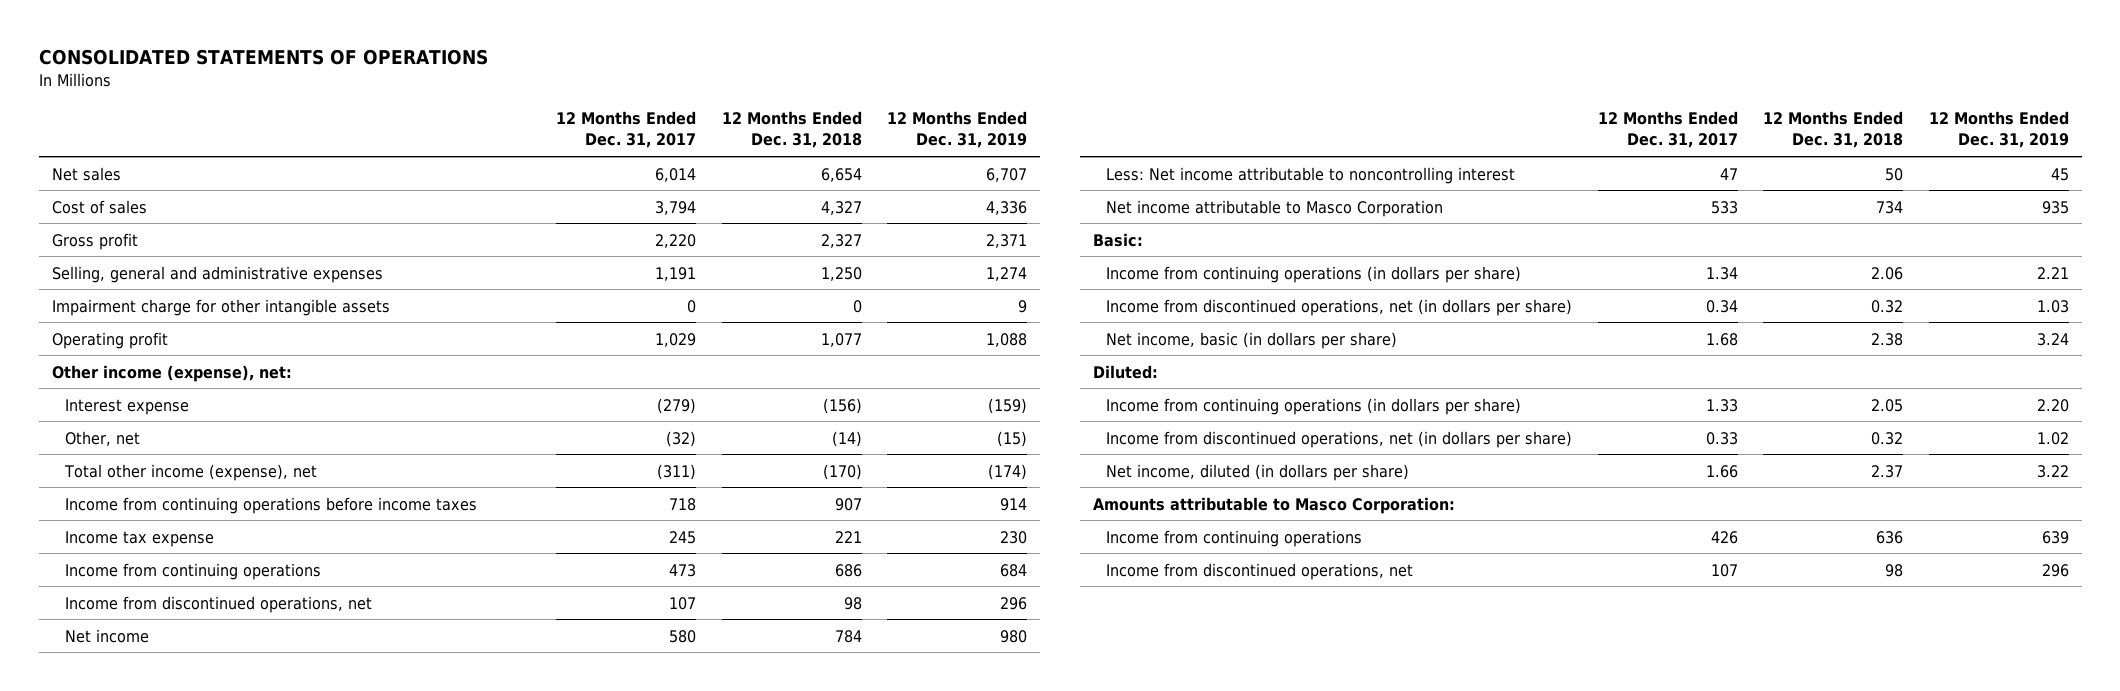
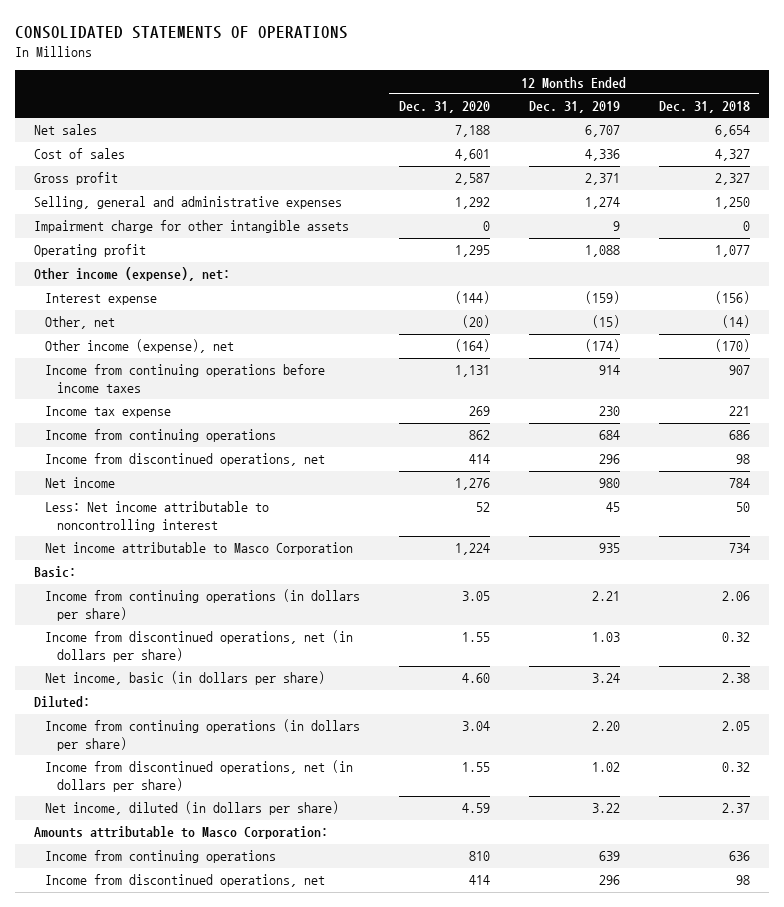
[556,111,697,149] 12 Months Ended Dec. 31, 2017 -> none
none -> [399,101,491,114] Dec. 31, 2020
[63,463,317,481] Total other income (expense), net -> [45,339,235,354] Other income (expense), net

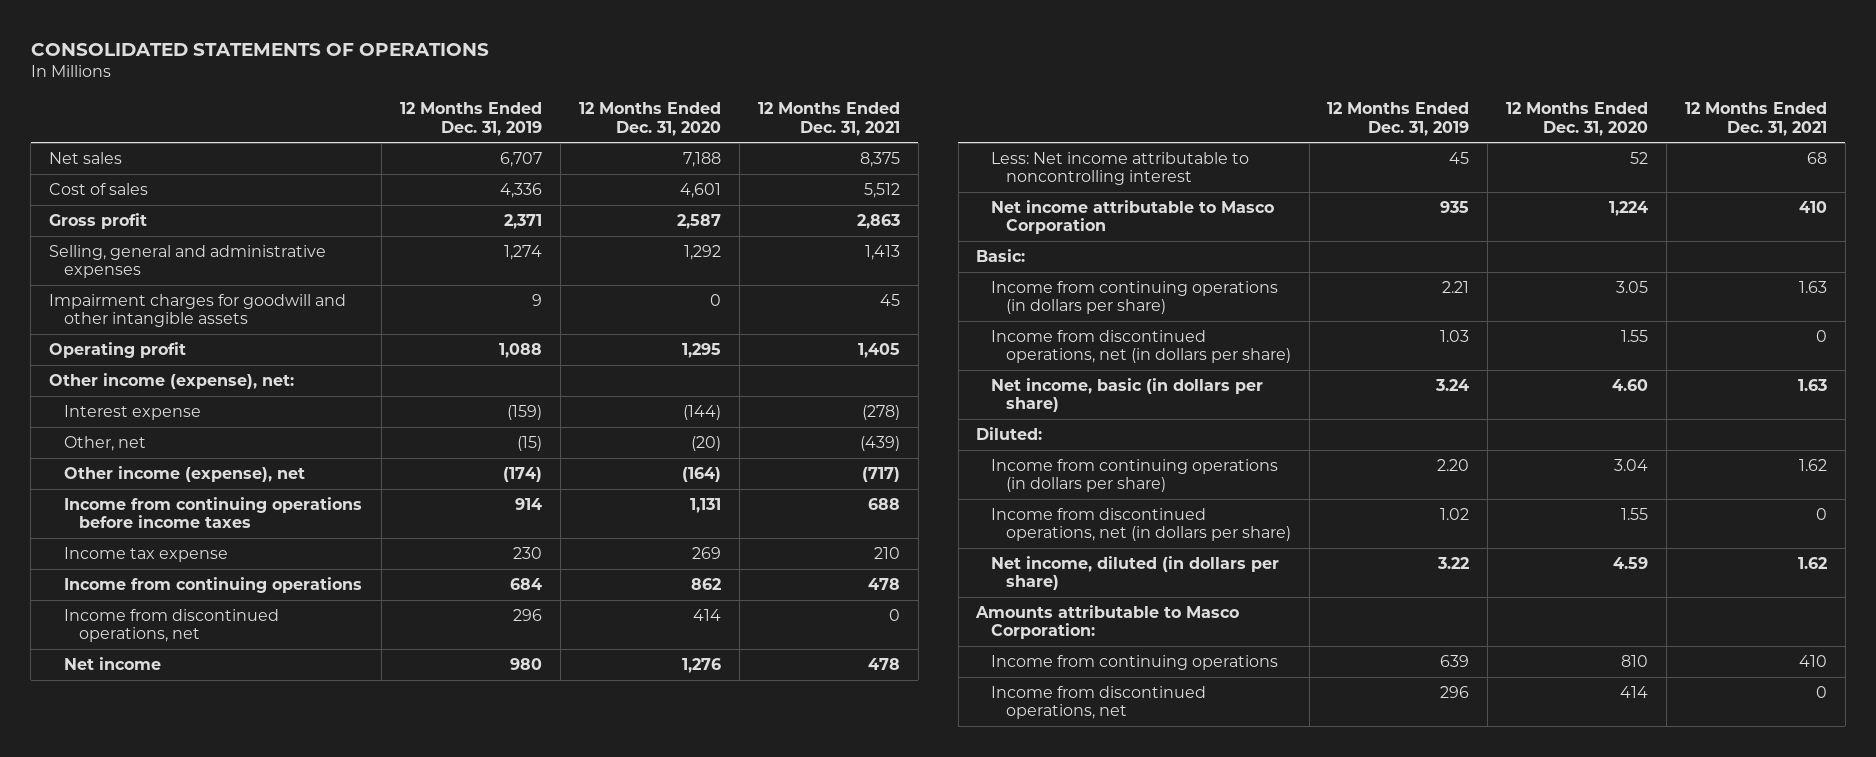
[658,101,750,114] Dec. 31, 2018 -> none
none -> [757,102,900,136] 12 Months Ended Dec. 31, 2021
[34,220,350,234] Impairment charge for other intangible assets -> [49,293,347,328] Impairment charges for goodwill and other intangible assets

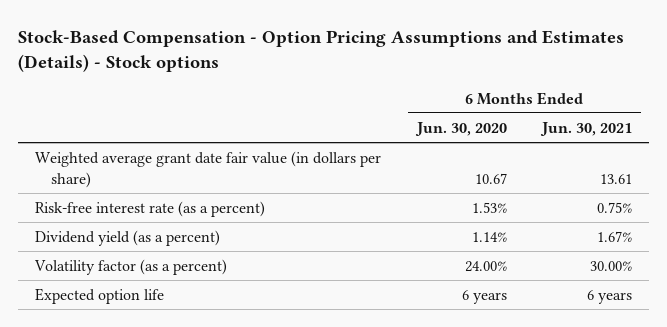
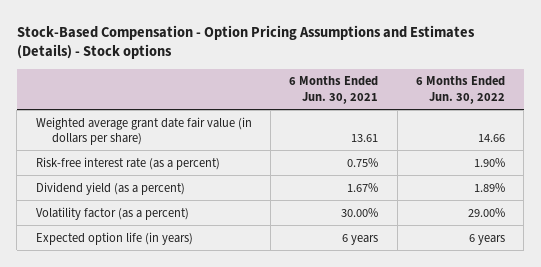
[414,121,507,136] Jun. 30, 2020 -> none
none -> [416,76,506,104] 6 Months Ended Jun. 30, 2022
[35,287,165,304] Expected option life -> [35,231,193,245] Expected option life (in years)

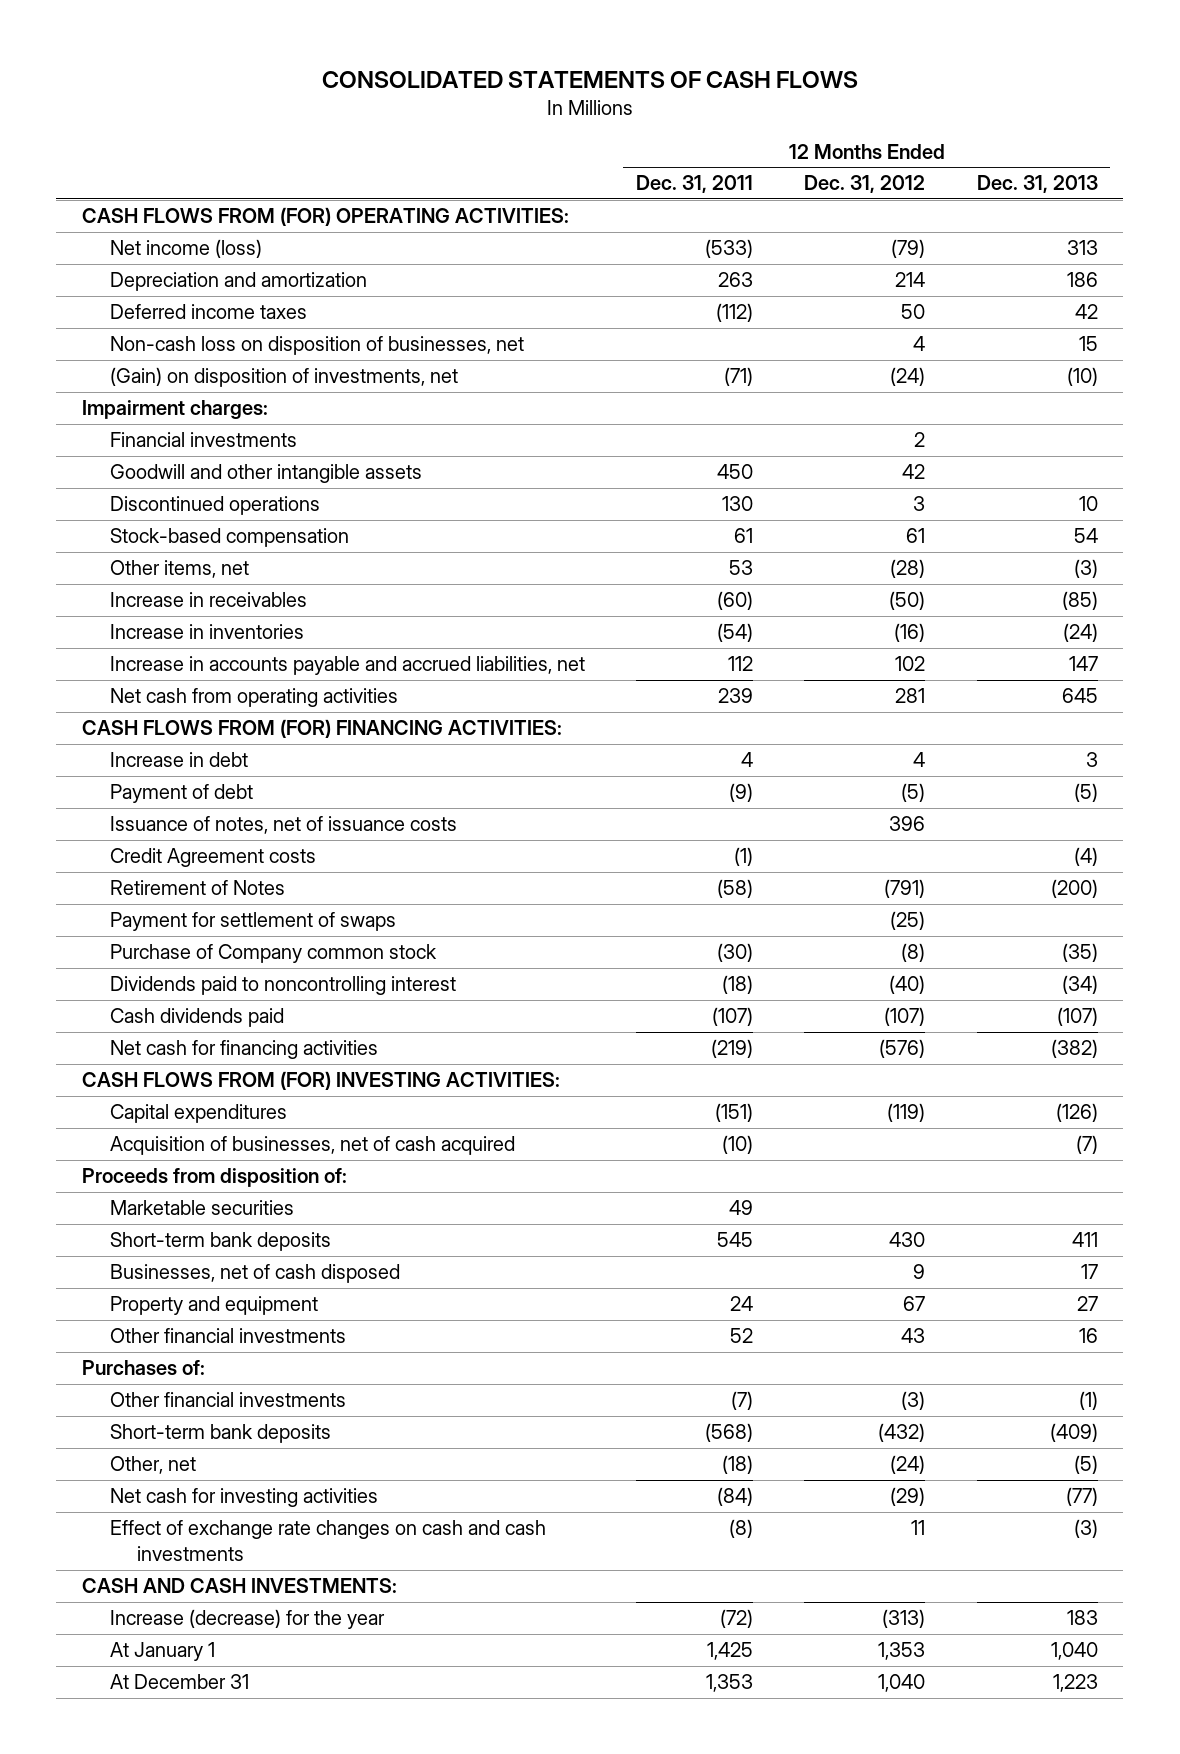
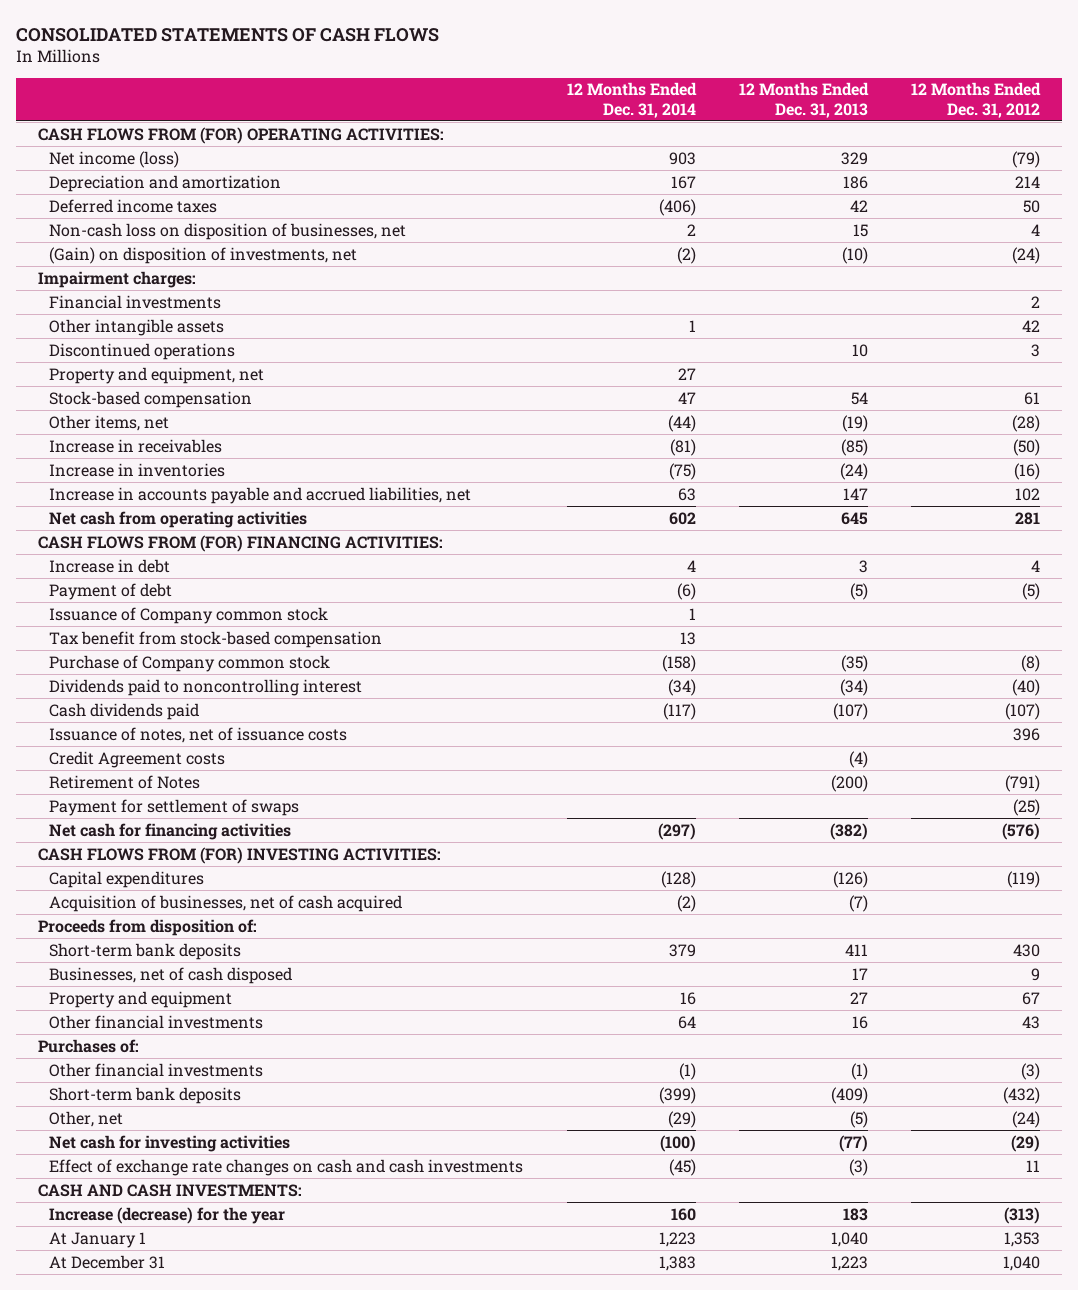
[635,175,753,194] Dec. 31, 2011 -> none
none -> [566,82,697,118] 12 Months Ended Dec. 31, 2014
[1066,240,1098,256] 313 -> [840,151,868,165] 329
[109,464,422,484] Goodwill and other intangible assets -> [49,318,225,336] Other intangible assets
none -> [49,366,265,384] Property and equipment, net
[1073,559,1098,579] (3) -> [841,414,868,432] (19)
none -> [49,606,329,624] Issuance of Company common stock
none -> [49,630,383,648] Tax benefit from stock-based compensation
[109,944,437,964] Purchase of Company common stock -> [49,654,331,672] Purchase of Company common stock
[109,976,456,996] Dividends paid to noncontrolling interest -> [49,678,363,696] Dividends paid to noncontrolling interest
[109,1008,284,1028] Cash dividends paid -> [49,702,200,720] Cash dividends paid
[109,1200,294,1216] Marketable securities -> none

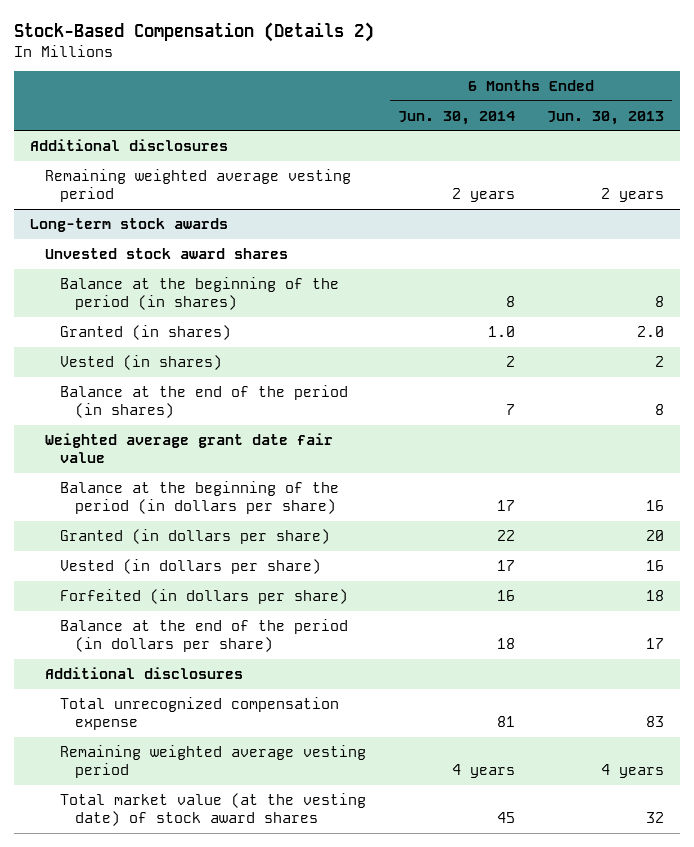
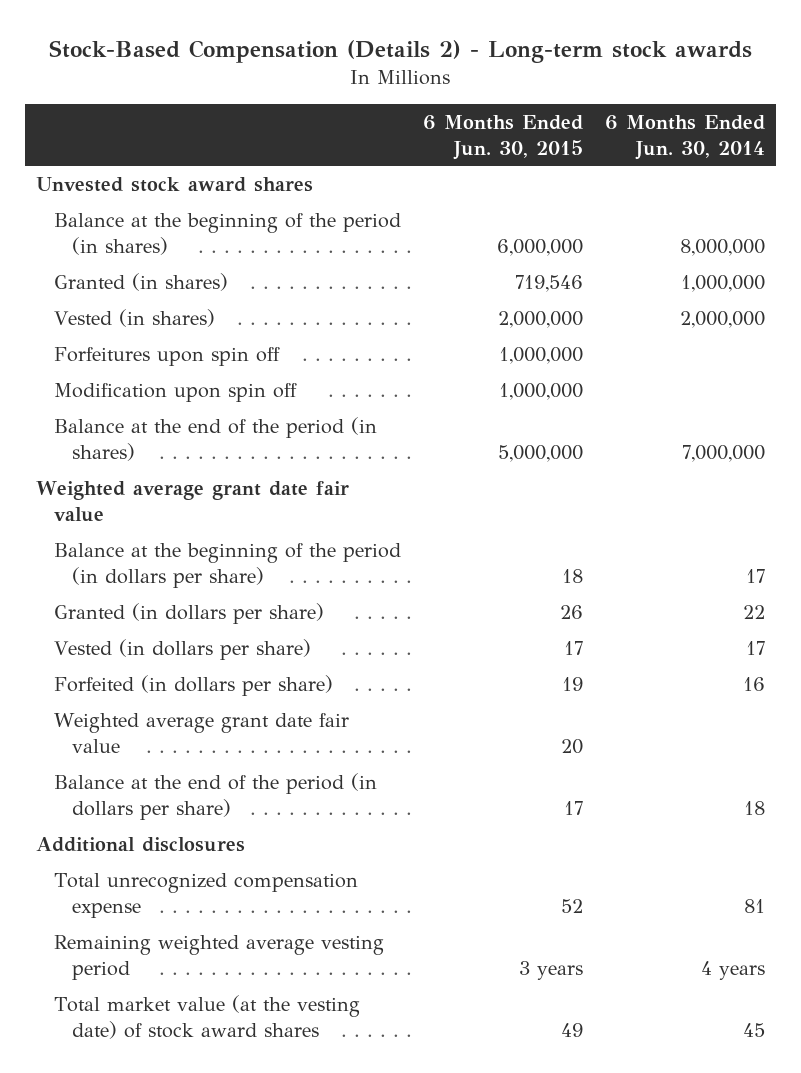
[13,21,374,42] Stock-Based Compensation (Details 2) -> [49,39,753,63] Stock-Based Compensation (Details 2) - Long-term stock awards
[547,110,665,125] Jun. 30, 2013 -> none
none -> [422,114,583,160] 6 Months Ended Jun. 30, 2015
[29,138,228,151] Additional disclosures -> none
[44,168,351,203] Remaining weighted average vesting period -> none
[29,217,228,232] Long-term stock awards -> none
[505,296,515,308] 8 -> [679,238,765,256] 8,000,000
[487,325,515,337] 1.0 -> [680,274,765,292] 1,000,000
[505,355,515,367] 2 -> [679,310,765,328] 2,000,000
none -> [53,346,280,366] Forfeitures upon spin off
none -> [53,382,297,402] Modification upon spin off
[505,404,515,416] 7 -> [681,444,765,462] 7,000,000
none -> [53,712,349,753] Weighted average grant date fair value

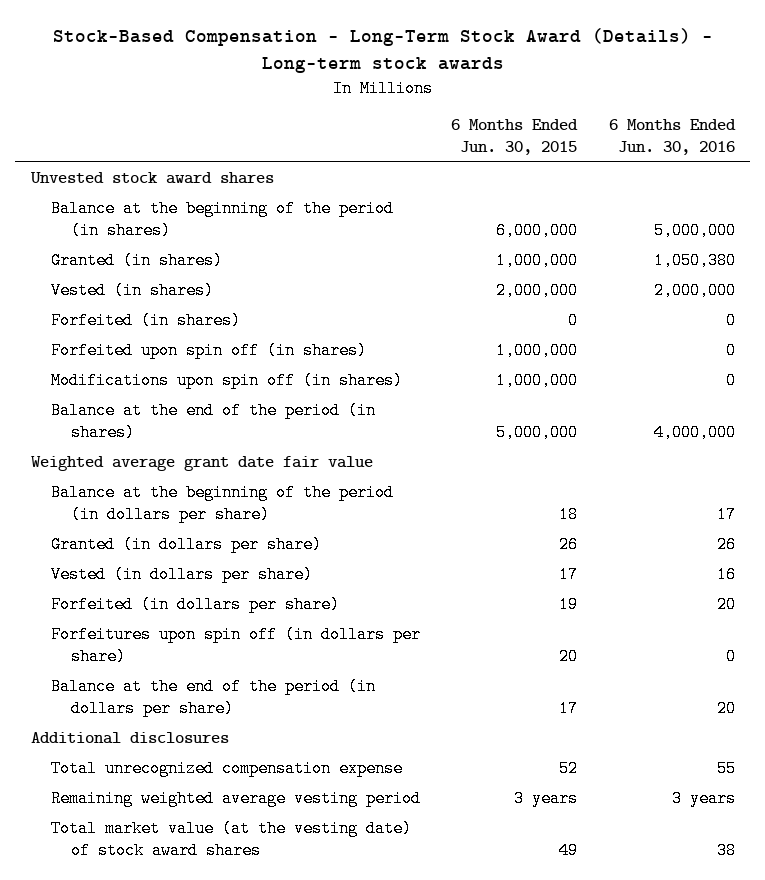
[49,39,753,63] Stock-Based Compensation (Details 2) - Long-term stock awards -> [52,28,713,74] Stock-Based Compensation - Long-Term Stock Award (Details) - Long-term stock awards
[604,114,765,160] 6 Months Ended Jun. 30, 2014 -> none
none -> [608,119,736,156] 6 Months Ended Jun. 30, 2016
[514,274,583,292] 719,546 -> [496,252,579,270] 1,000,000
none -> [51,312,242,330] Forfeited (in shares)
[53,346,280,366] Forfeitures upon spin off -> [51,342,368,360] Forfeited upon spin off (in shares)
[53,382,297,402] Modification upon spin off -> [51,372,404,390] Modifications upon spin off (in shares)
[53,712,349,753] Weighted average grant date fair value -> [51,626,422,665] Forfeitures upon spin off (in dollars per share)

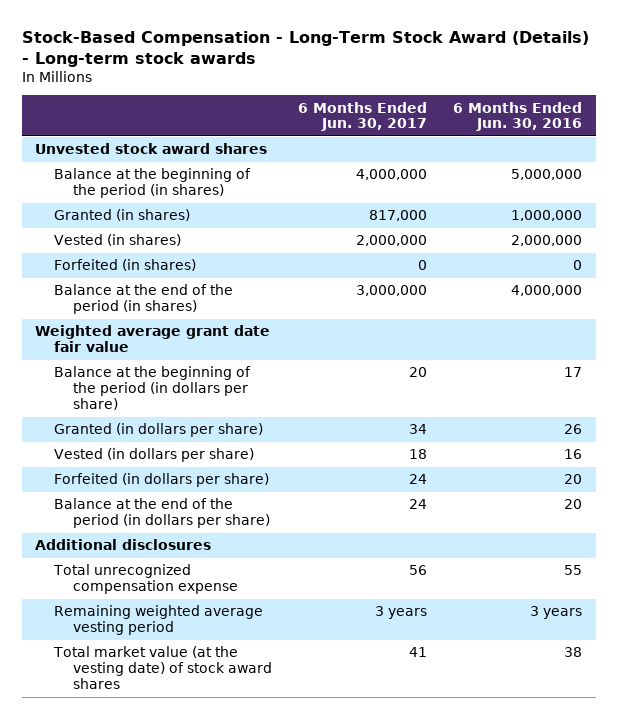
[451,119,579,156] 6 Months Ended Jun. 30, 2015 -> none
none -> [298,101,428,132] 6 Months Ended Jun. 30, 2017
[653,252,736,270] 1,050,380 -> [511,210,583,222] 1,000,000
[51,342,368,360] Forfeited upon spin off (in shares) -> none
[51,372,404,390] Modifications upon spin off (in shares) -> none
[51,626,422,665] Forfeitures upon spin off (in dollars per share) -> none

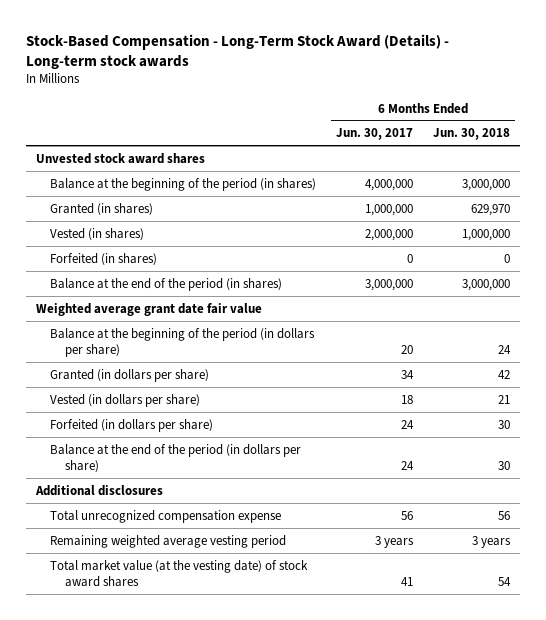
[453,101,583,132] 6 Months Ended Jun. 30, 2016 -> none
none -> [433,128,511,141] Jun. 30, 2018
[369,210,428,222] 817,000 -> [365,203,414,216] 1,000,000

